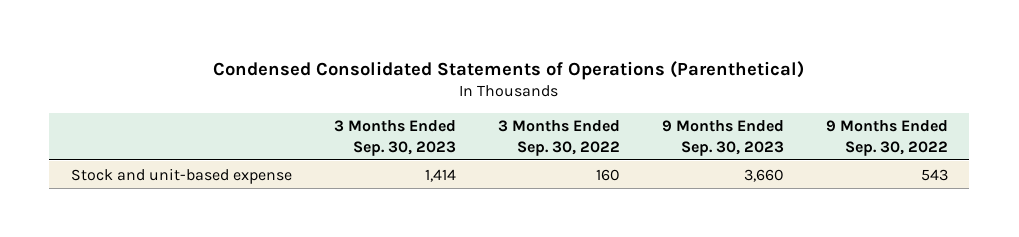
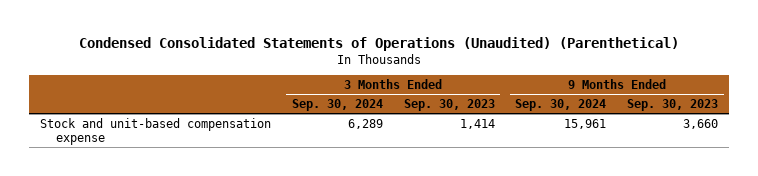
[213,60,805,80] Condensed Consolidated Statements of Operations (Parenthetical) -> [79,36,680,51] Condensed Consolidated Statements of Operations (Unaudited) (Parenthetical)
[497,120,620,156] 3 Months Ended Sep. 30, 2022 -> none
[825,120,948,156] 9 Months Ended Sep. 30, 2022 -> none
none -> [291,99,383,112] Sep. 30, 2024
none -> [515,99,607,112] Sep. 30, 2024
[70,167,292,184] Stock and unit-based expense -> [39,117,271,145] Stock and unit-based compensation expense

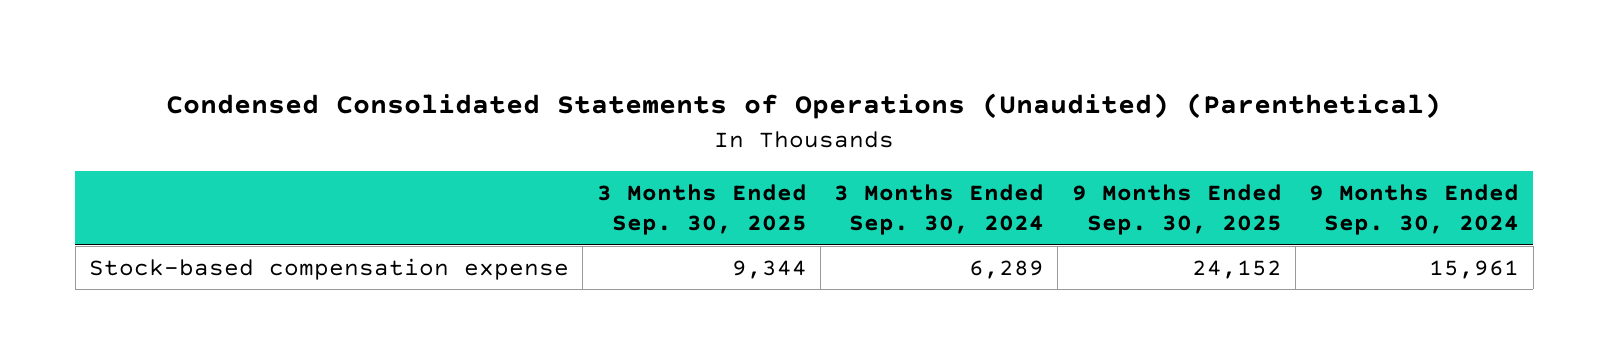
[403,99,495,112] Sep. 30, 2023 -> none
[627,99,719,112] Sep. 30, 2023 -> none
none -> [596,184,807,236] 3 Months Ended Sep. 30, 2025
none -> [1071,184,1282,236] 9 Months Ended Sep. 30, 2025
[39,117,271,145] Stock and unit-based compensation expense -> [88,257,569,280] Stock-based compensation expense

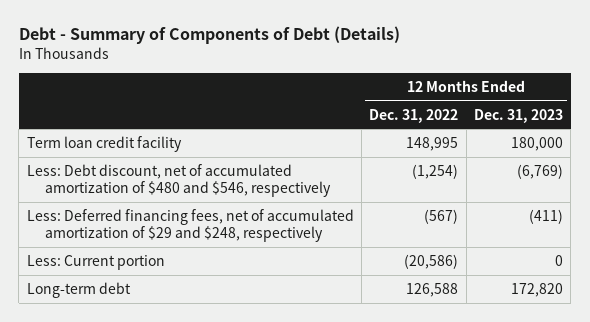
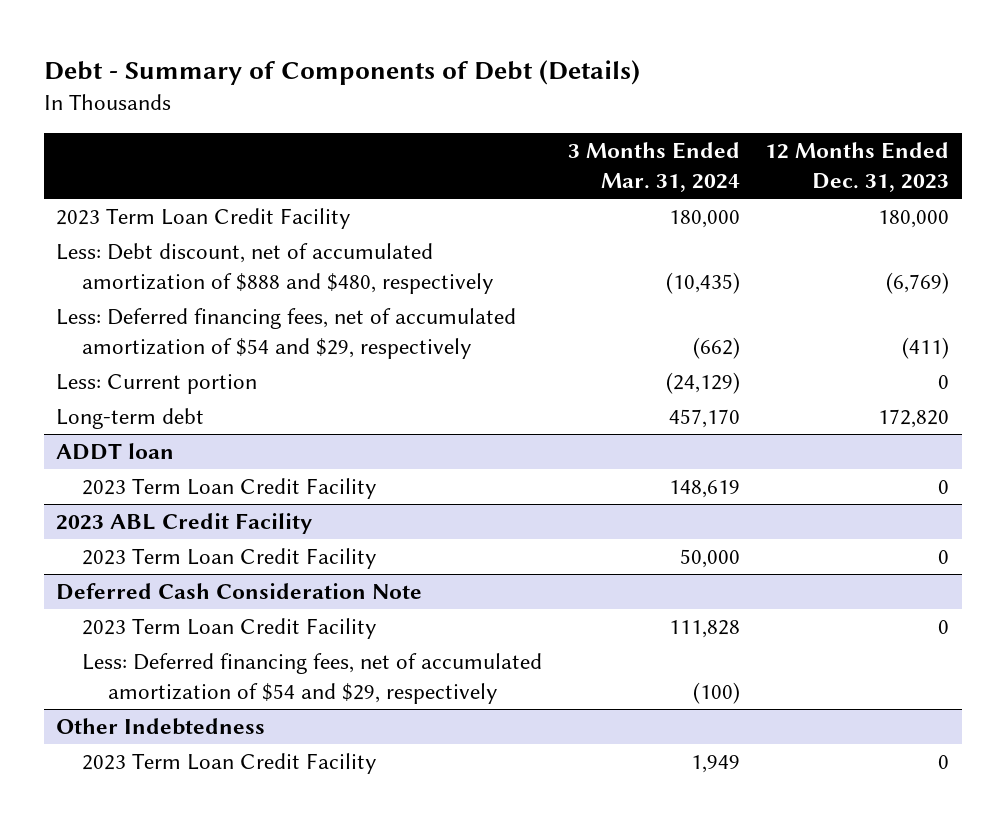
[369,108,459,123] Dec. 31, 2022 -> none
none -> [567,142,740,193] 3 Months Ended Mar. 31, 2024
[26,135,182,152] Term loan credit facility -> [56,208,352,230] 2023 Term Loan Credit Facility
[26,163,331,198] Less: Debt discount, net of accumulated amortization of $480 and $546, respectively -> [56,243,495,294] Less: Debt discount, net of accumulated amortization of $888 and $480, respectively
[26,208,354,243] Less: Deferred financing fees, net of accumulated amortization of $29 and $248, respectively -> [56,308,517,359] Less: Deferred financing fees, net of accumulated amortization of $54 and $29, respectively
none -> [56,443,175,461] ADDT loan
none -> [82,478,378,500] 2023 Term Loan Credit Facility
none -> [56,513,313,535] 2023 ABL Credit Facility
none -> [82,548,378,570] 2023 Term Loan Credit Facility
none -> [56,583,423,601] Deferred Cash Consideration Note
none -> [82,618,378,640] 2023 Term Loan Credit Facility
none -> [82,653,543,704] Less: Deferred financing fees, net of accumulated amortization of $54 and $29, respectively
none -> [56,718,266,736] Other Indebtedness
none -> [82,753,378,775] 2023 Term Loan Credit Facility

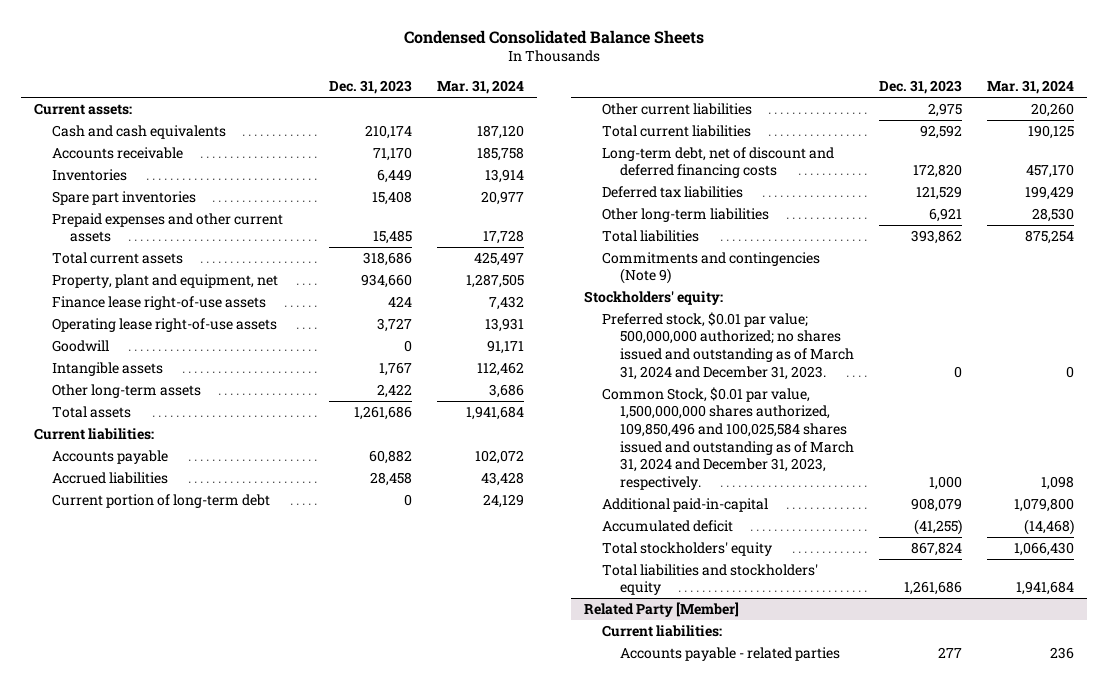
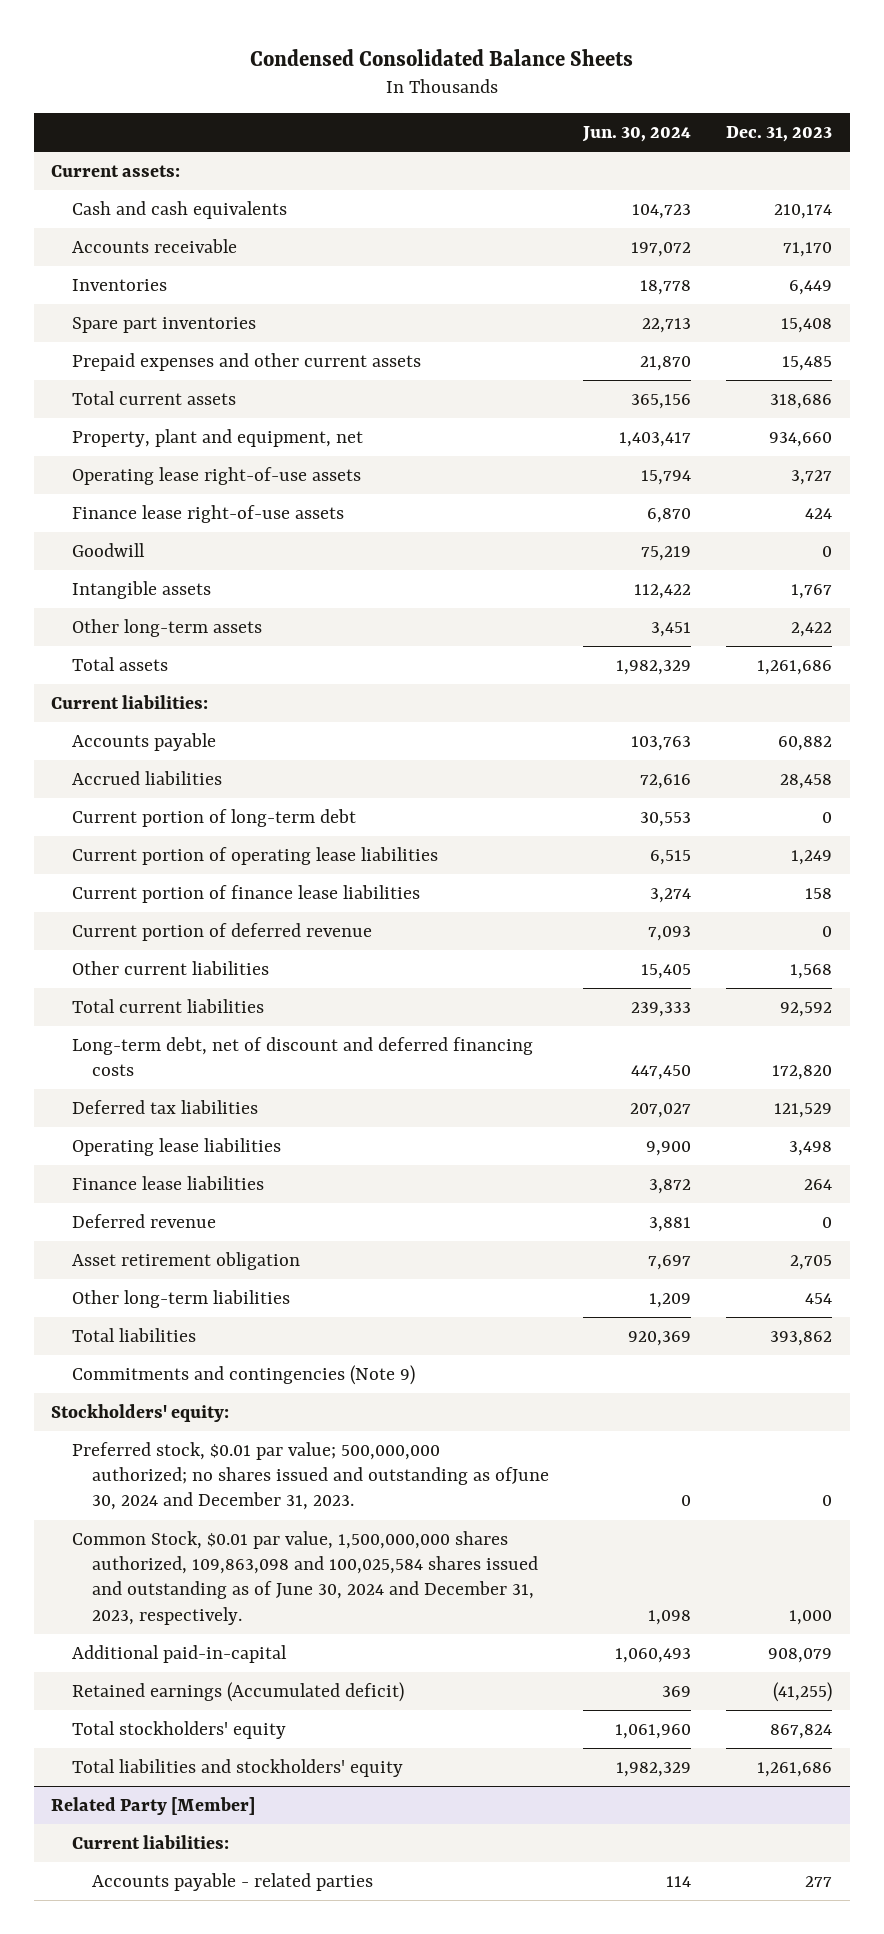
[437,80,525,95] Mar. 31, 2024 -> none
none -> [582,126,692,143] Jun. 30, 2024
[52,295,267,310] Finance lease right-of-use assets -> [71,504,344,523] Finance lease right-of-use assets
none -> [71,846,438,865] Current portion of operating lease liabilities
none -> [71,884,420,903] Current portion of finance lease liabilities
none -> [71,922,372,941] Current portion of deferred revenue
[928,102,963,117] 2,975 -> [790,963,833,979] 1,568
none -> [71,1137,281,1156] Operating lease liabilities
none -> [71,1175,264,1190] Finance lease liabilities
none -> [71,1213,216,1228] Deferred revenue
none -> [71,1251,300,1270] Asset retirement obligation
[929,207,963,222] 6,921 -> [805,1292,833,1304] 454
[602,311,855,380] Preferred stock, $0.01 par value; 500,000,000 authorized; no shares issued and outstanding as of March 31, 2024 and December 31, 2023. -> [71,1441,549,1511] Preferred stock, $0.01 par value; 500,000,000 authorized; no shares issued and outstanding as ofJune 30, 2024 and December 31, 2023.
[602,386,855,490] Common Stock, $0.01 par value, 1,500,000,000 shares authorized, 109,850,496 and 100,025,584 shares issued and outstanding as of March 31, 2024 and December 31, 2023, respectively. -> [71,1530,538,1625] Common Stock, $0.01 par value, 1,500,000,000 shares authorized, 109,863,098 and 100,025,584 shares issued and outstanding as of June 30, 2024 and December 31, 2023, respectively.
[602,519,734,532] Accumulated deficit -> [71,1681,404,1702] Retained earnings (Accumulated deficit)

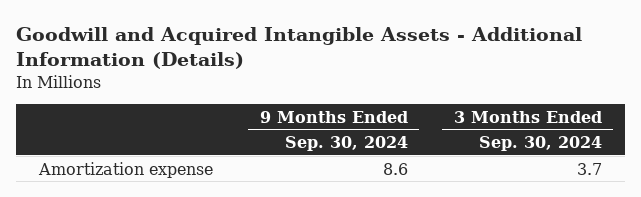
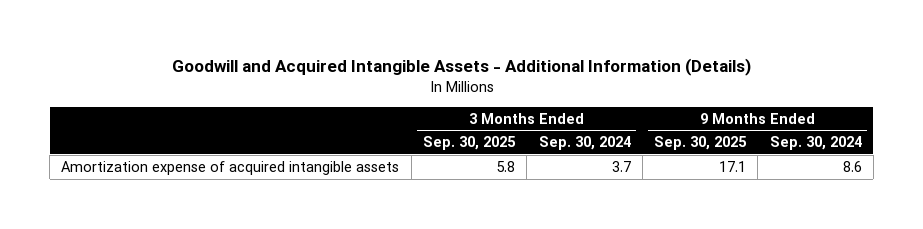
none -> [422,136,516,151] Sep. 30, 2025
none -> [654,136,748,151] Sep. 30, 2025
[38,161,214,178] Amortization expense -> [61,160,400,175] Amortization expense of acquired intangible assets

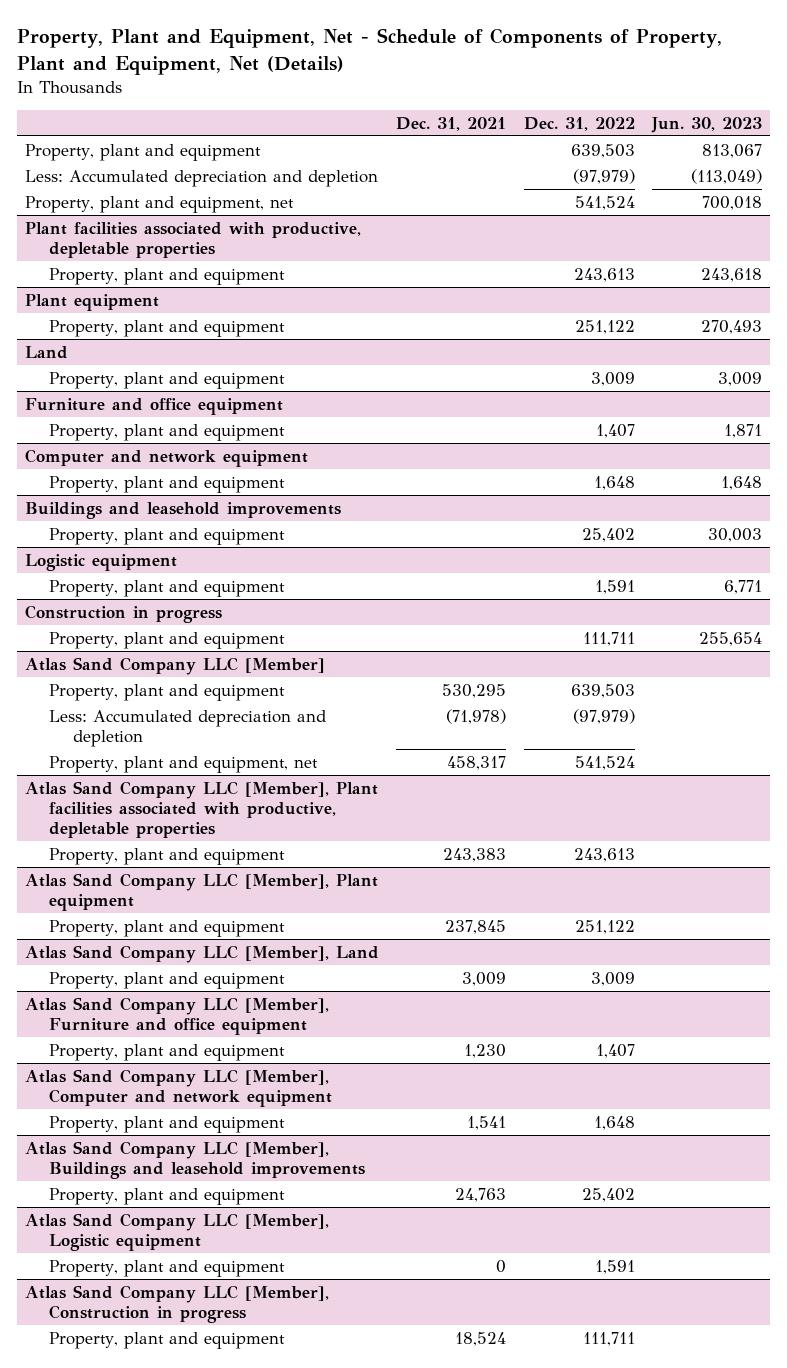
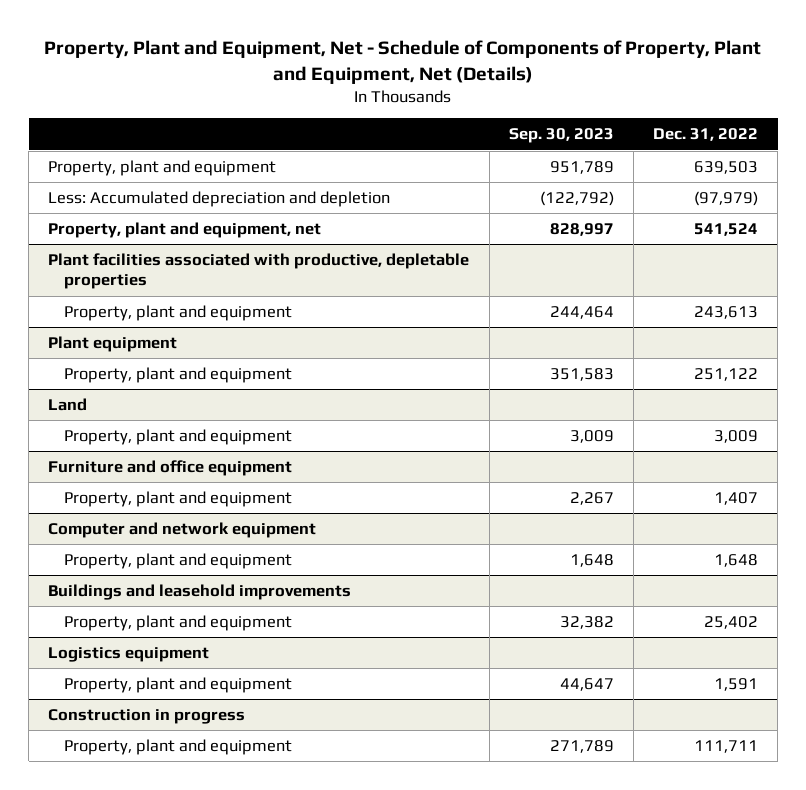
[396,116,507,131] Dec. 31, 2021 -> none
[650,116,762,133] Jun. 30, 2023 -> none
none -> [508,128,614,144] Sep. 30, 2023
[25,553,178,571] Logistic equipment -> [48,646,210,662] Logistics equipment
[25,656,326,675] Atlas Sand Company LLC [Member] -> none
[49,683,286,701] Property, plant and equipment -> none
[49,709,327,747] Less: Accumulated depreciation and depletion -> none
[49,755,319,773] Property, plant and equipment, net -> none
[25,780,379,838] Atlas Sand Company LLC [Member], Plant facilities associated with productive, depletable properties -> none
[49,847,286,865] Property, plant and equipment -> none
[25,872,379,911] Atlas Sand Company LLC [Member], Plant equipment -> none
[49,919,286,937] Property, plant and equipment -> none
[25,944,380,963] Atlas Sand Company LLC [Member], Land -> none
[49,971,286,989] Property, plant and equipment -> none
[25,996,330,1035] Atlas Sand Company LLC [Member], Furniture and office equipment -> none
[49,1043,286,1061] Property, plant and equipment -> none
[25,1068,333,1107] Atlas Sand Company LLC [Member], Computer and network equipment -> none
[49,1115,286,1133] Property, plant and equipment -> none
[25,1140,366,1179] Atlas Sand Company LLC [Member], Buildings and leasehold improvements -> none
[49,1187,286,1205] Property, plant and equipment -> none
[25,1212,330,1251] Atlas Sand Company LLC [Member], Logistic equipment -> none
[49,1259,286,1277] Property, plant and equipment -> none
[25,1284,330,1323] Atlas Sand Company LLC [Member], Construction in progress -> none
[49,1331,286,1349] Property, plant and equipment -> none

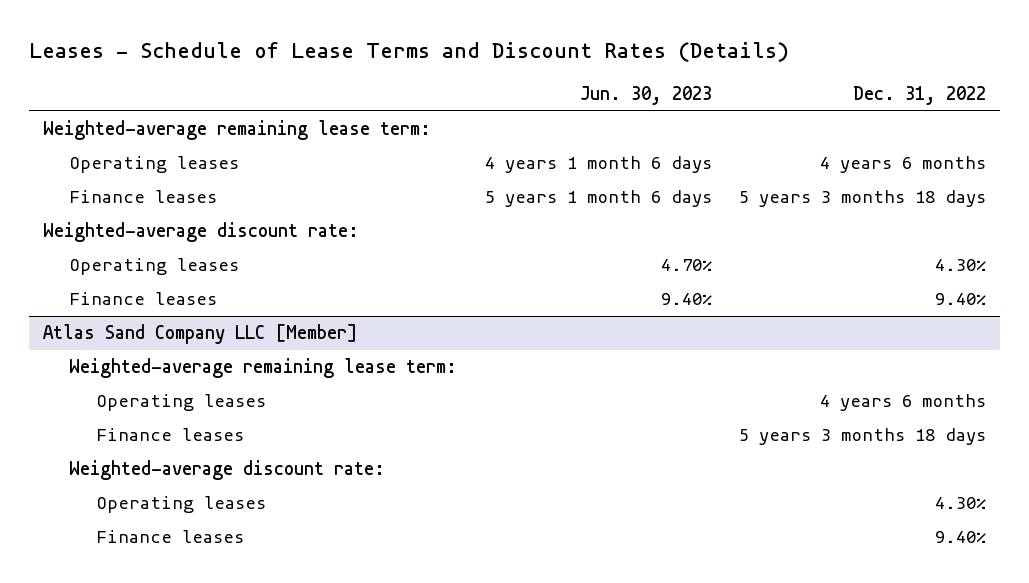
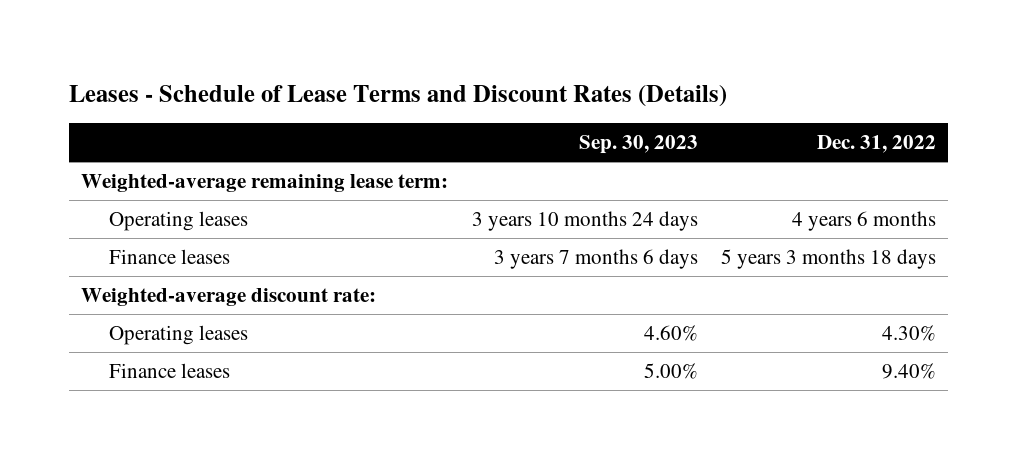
[579,86,712,106] Jun. 30, 2023 -> none
none -> [578,135,698,155] Sep. 30, 2023
[42,324,357,345] Atlas Sand Company LLC [Member] -> none
[69,358,458,379] Weighted-average remaining lease term: -> none
[95,394,266,412] Operating leases -> none
[95,428,244,442] Finance leases -> none
[69,460,386,481] Weighted-average discount rate: -> none
[95,496,266,514] Operating leases -> none
[95,530,244,544] Finance leases -> none

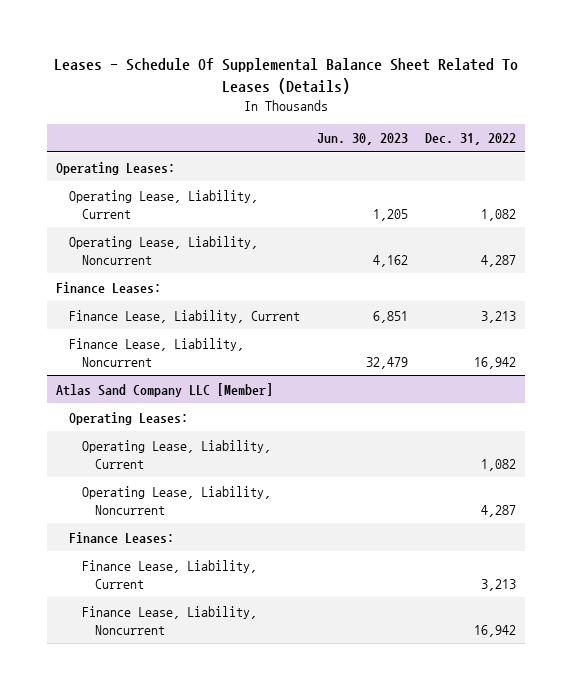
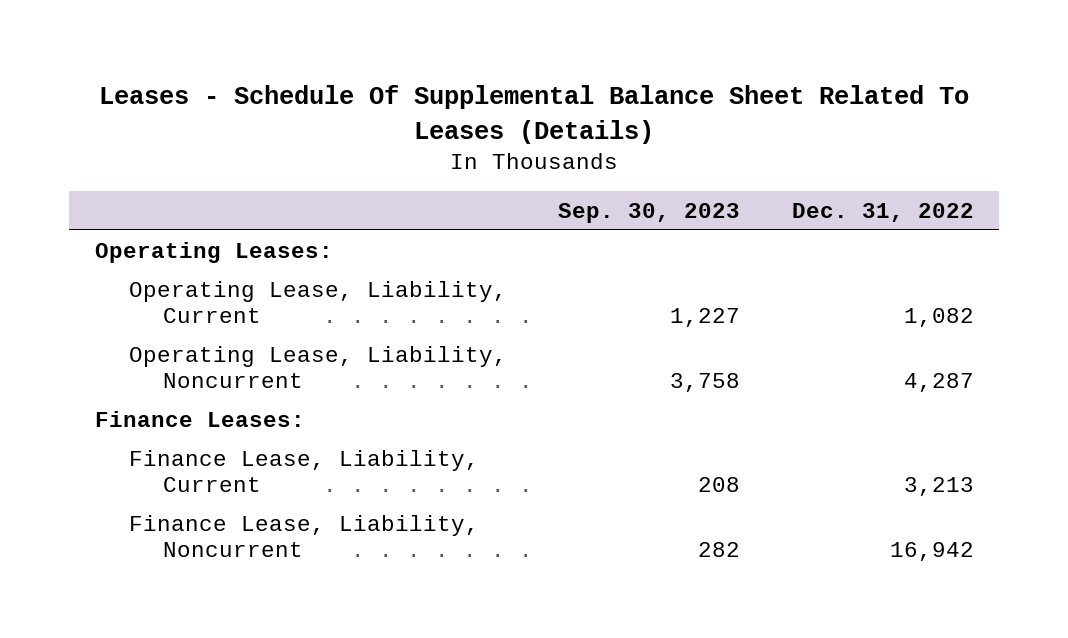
[317,133,409,146] Jun. 30, 2023 -> none
none -> [558,202,741,223] Sep. 30, 2023
[55,382,273,397] Atlas Sand Company LLC [Member] -> none
[69,411,189,425] Operating Leases: -> none
[82,439,272,469] Operating Lease, Liability, Current -> none
[82,485,272,515] Operating Lease, Liability, Noncurrent -> none
[69,531,175,543] Finance Leases: -> none
[82,559,258,589] Finance Lease, Liability, Current -> none
[82,605,258,635] Finance Lease, Liability, Noncurrent -> none

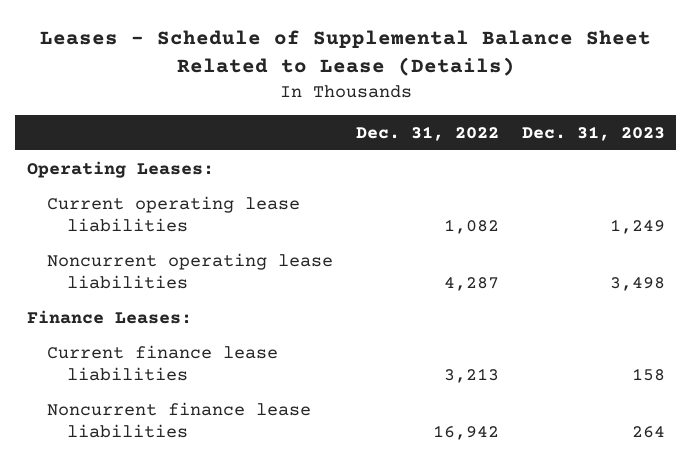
[99,84,970,144] Leases - Schedule Of Supplemental Balance Sheet Related To Leases (Details) -> [39,29,651,77] Leases - Schedule of Supplemental Balance Sheet Related to Lease (Details)
[558,202,741,223] Sep. 30, 2023 -> none
none -> [521,125,665,141] Dec. 31, 2023
[128,280,507,323] Operating Lease, Liability, Current -> [47,195,301,233] Current operating lease liabilities
[128,345,507,388] Operating Lease, Liability, Noncurrent -> [47,252,334,290] Noncurrent operating lease liabilities
[128,449,479,492] Finance Lease, Liability, Current -> [47,344,279,382] Current finance lease liabilities
[128,514,479,557] Finance Lease, Liability, Noncurrent -> [47,401,312,439] Noncurrent finance lease liabilities

